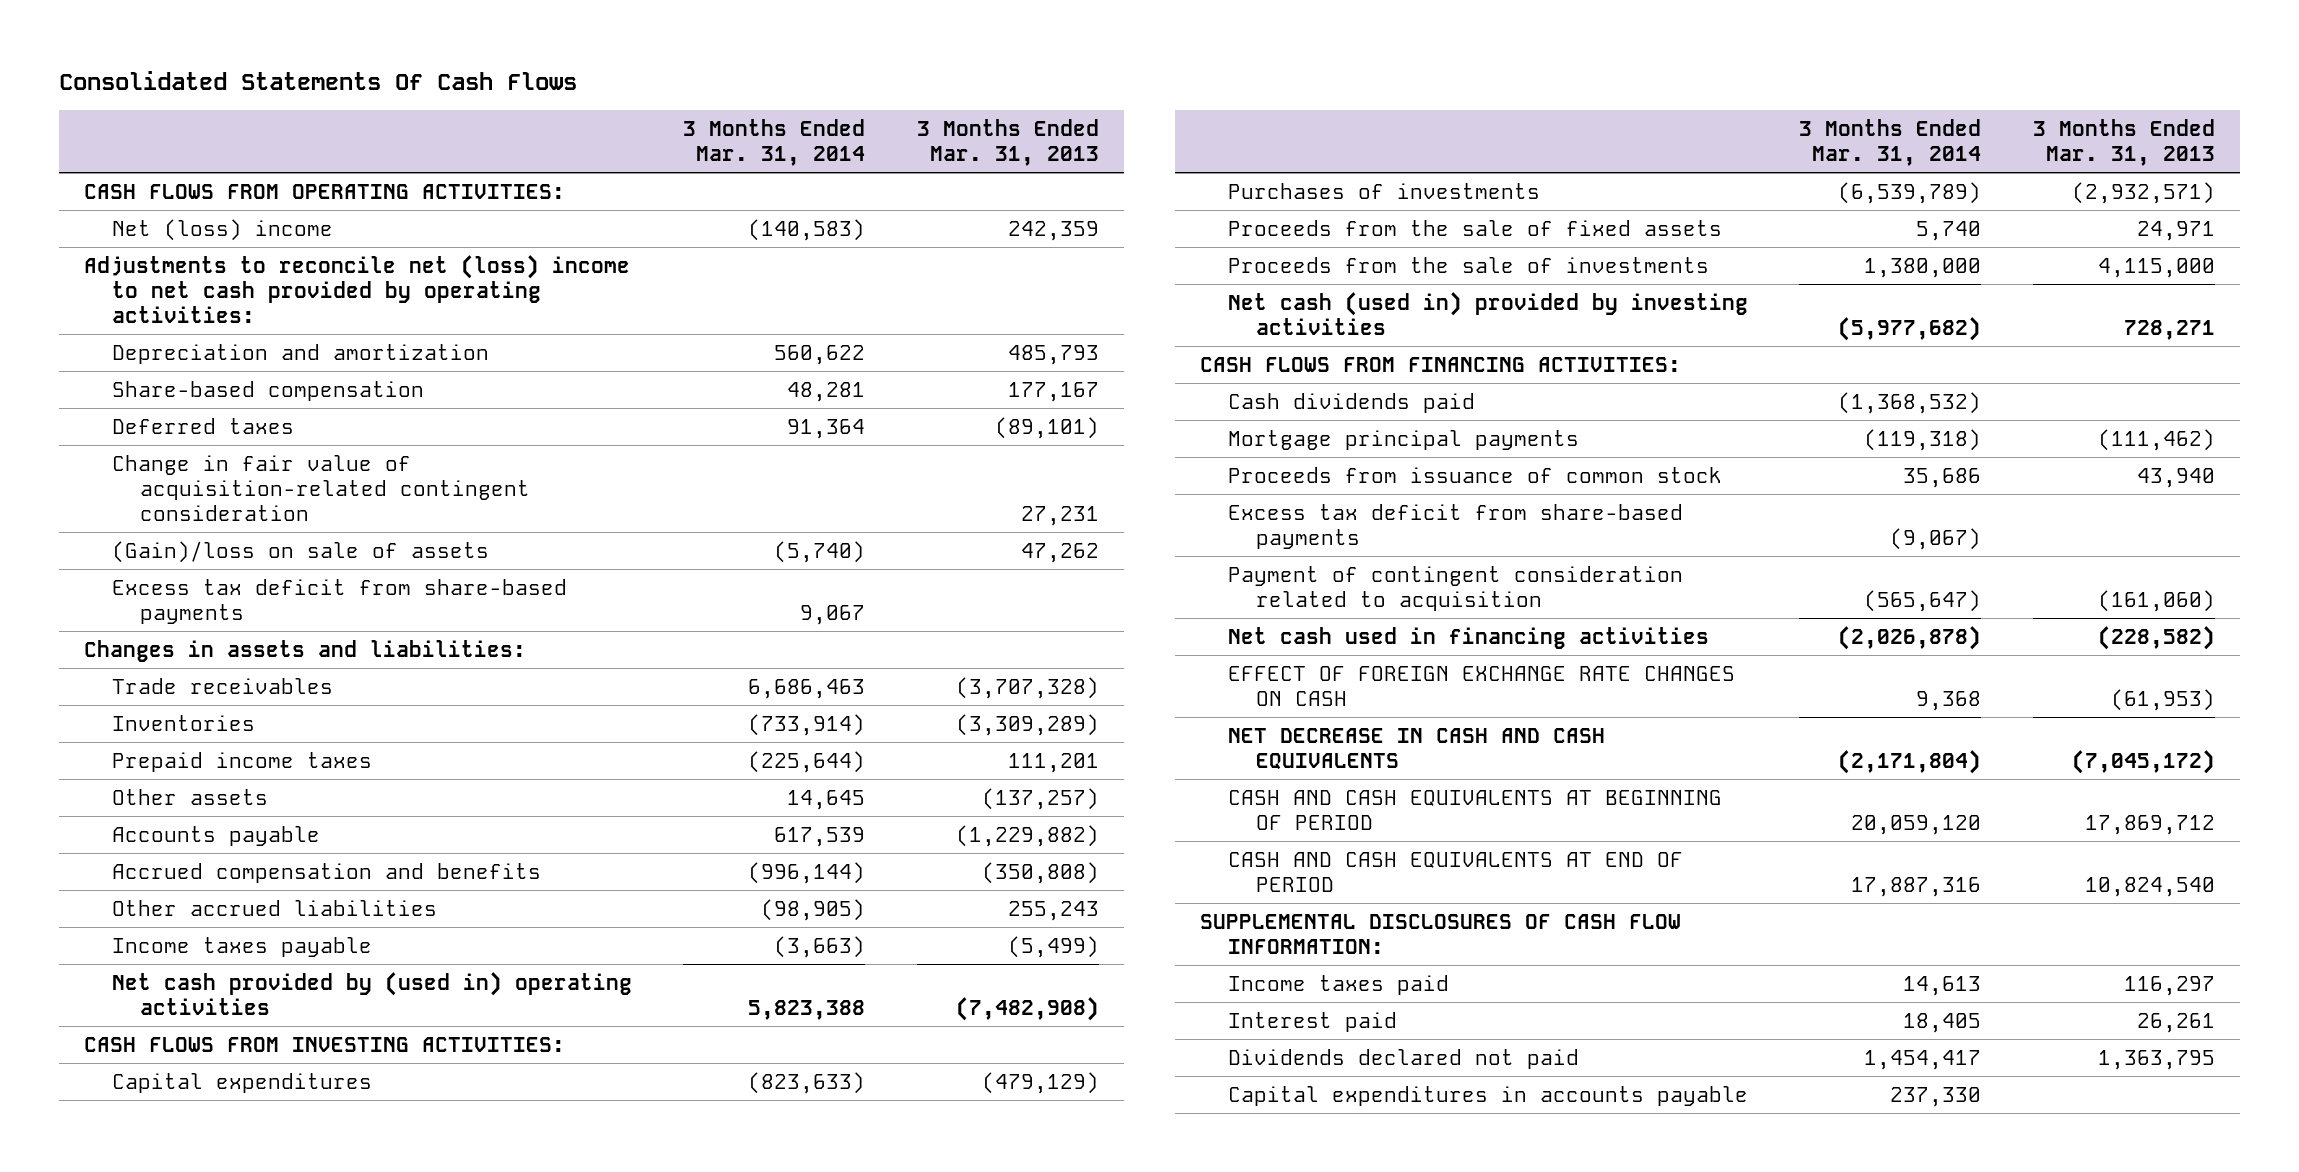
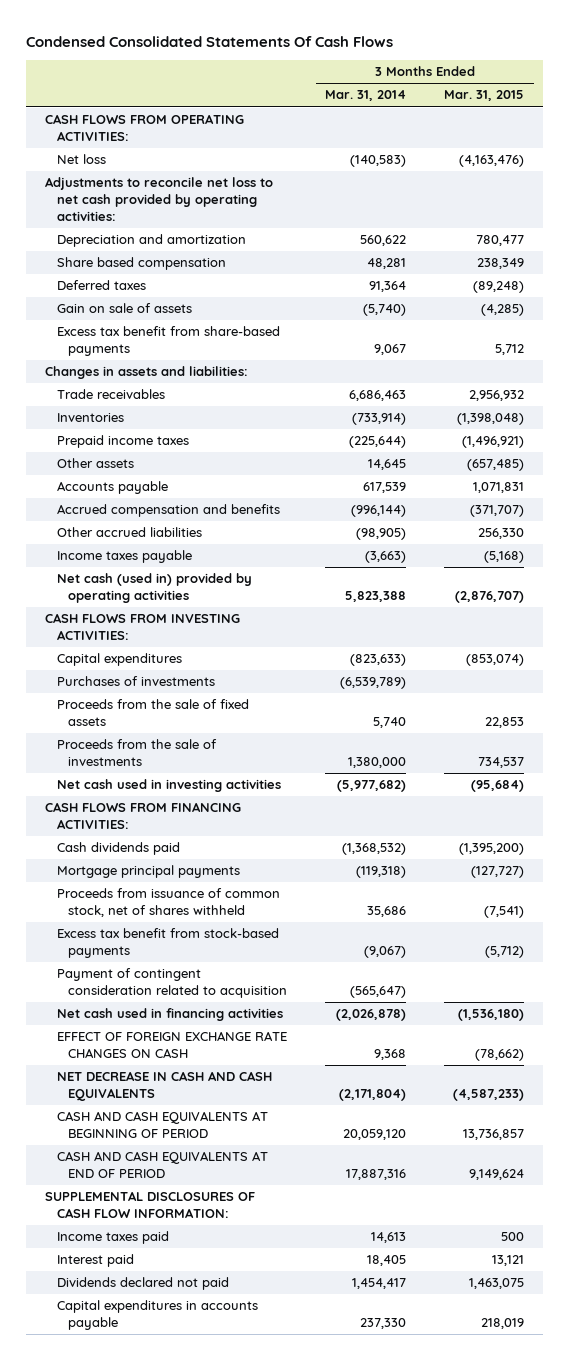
[58,71,577,91] Consolidated Statements Of Cash Flows -> [26,35,394,47] Condensed Consolidated Statements Of Cash Flows
[916,118,1099,167] 3 Months Ended Mar. 31, 2013 -> none
none -> [444,90,525,102] Mar. 31, 2015
[112,218,334,241] Net (loss) income -> [56,154,106,165] Net loss
[84,254,631,323] Adjustments to reconcile net (loss) income to net cash provided by operating activities: -> [45,177,274,222] Adjustments to reconcile net loss to net cash provided by operating activities:
[112,380,425,401] Share-based compensation -> [56,257,226,271] Share based compensation
[112,454,530,521] Change in fair value of acquisition-related contingent consideration -> none
[112,540,490,563] (Gain)/loss on sale of assets -> [56,303,192,314] Gain on sale of assets
[112,578,568,624] Excess tax deficit from share-based payments -> [56,326,280,357] Excess tax benefit from share-based payments
[112,971,633,1015] Net cash provided by (used in) operating activities -> [56,573,252,604] Net cash (used in) provided by operating activities
[1228,291,1749,335] Net cash (used in) provided by investing activities -> [56,779,281,793] Net cash used in investing activities
[1228,466,1723,483] Proceeds from issuance of common stock -> [56,888,280,918] Proceeds from issuance of common stock, net of shares withheld
[1228,503,1684,549] Excess tax deficit from share-based payments -> [56,928,279,959] Excess tax benefit from stock-based payments

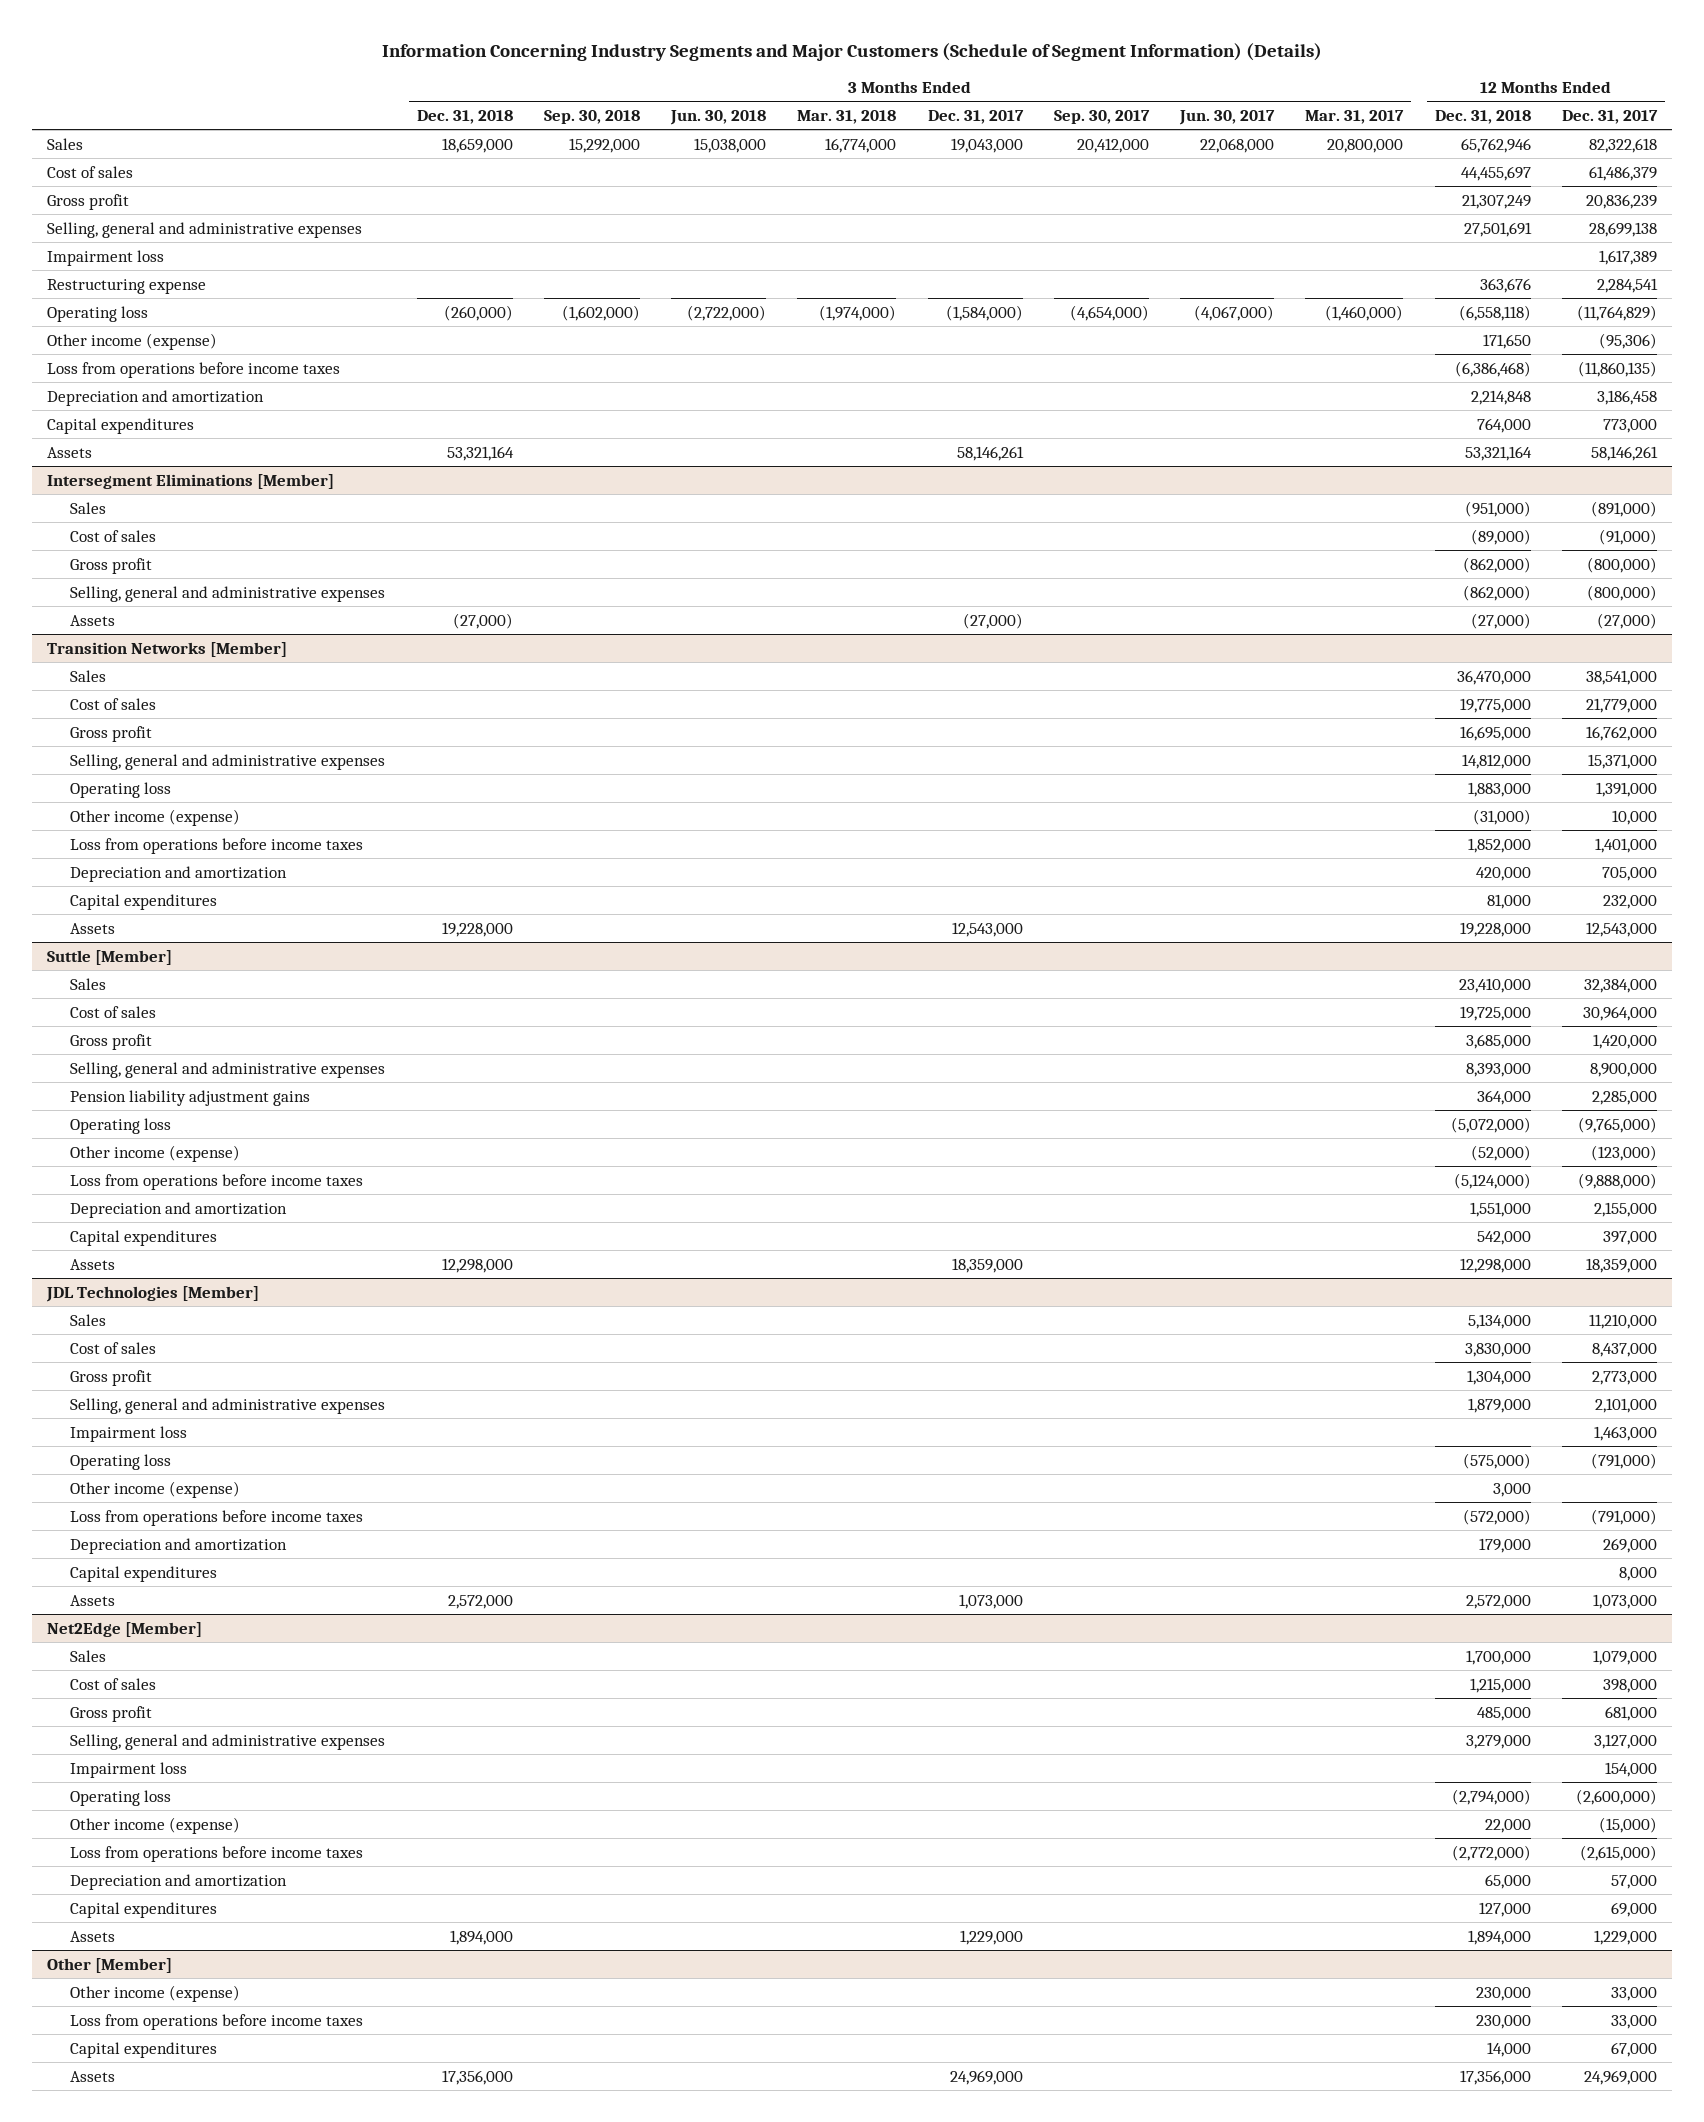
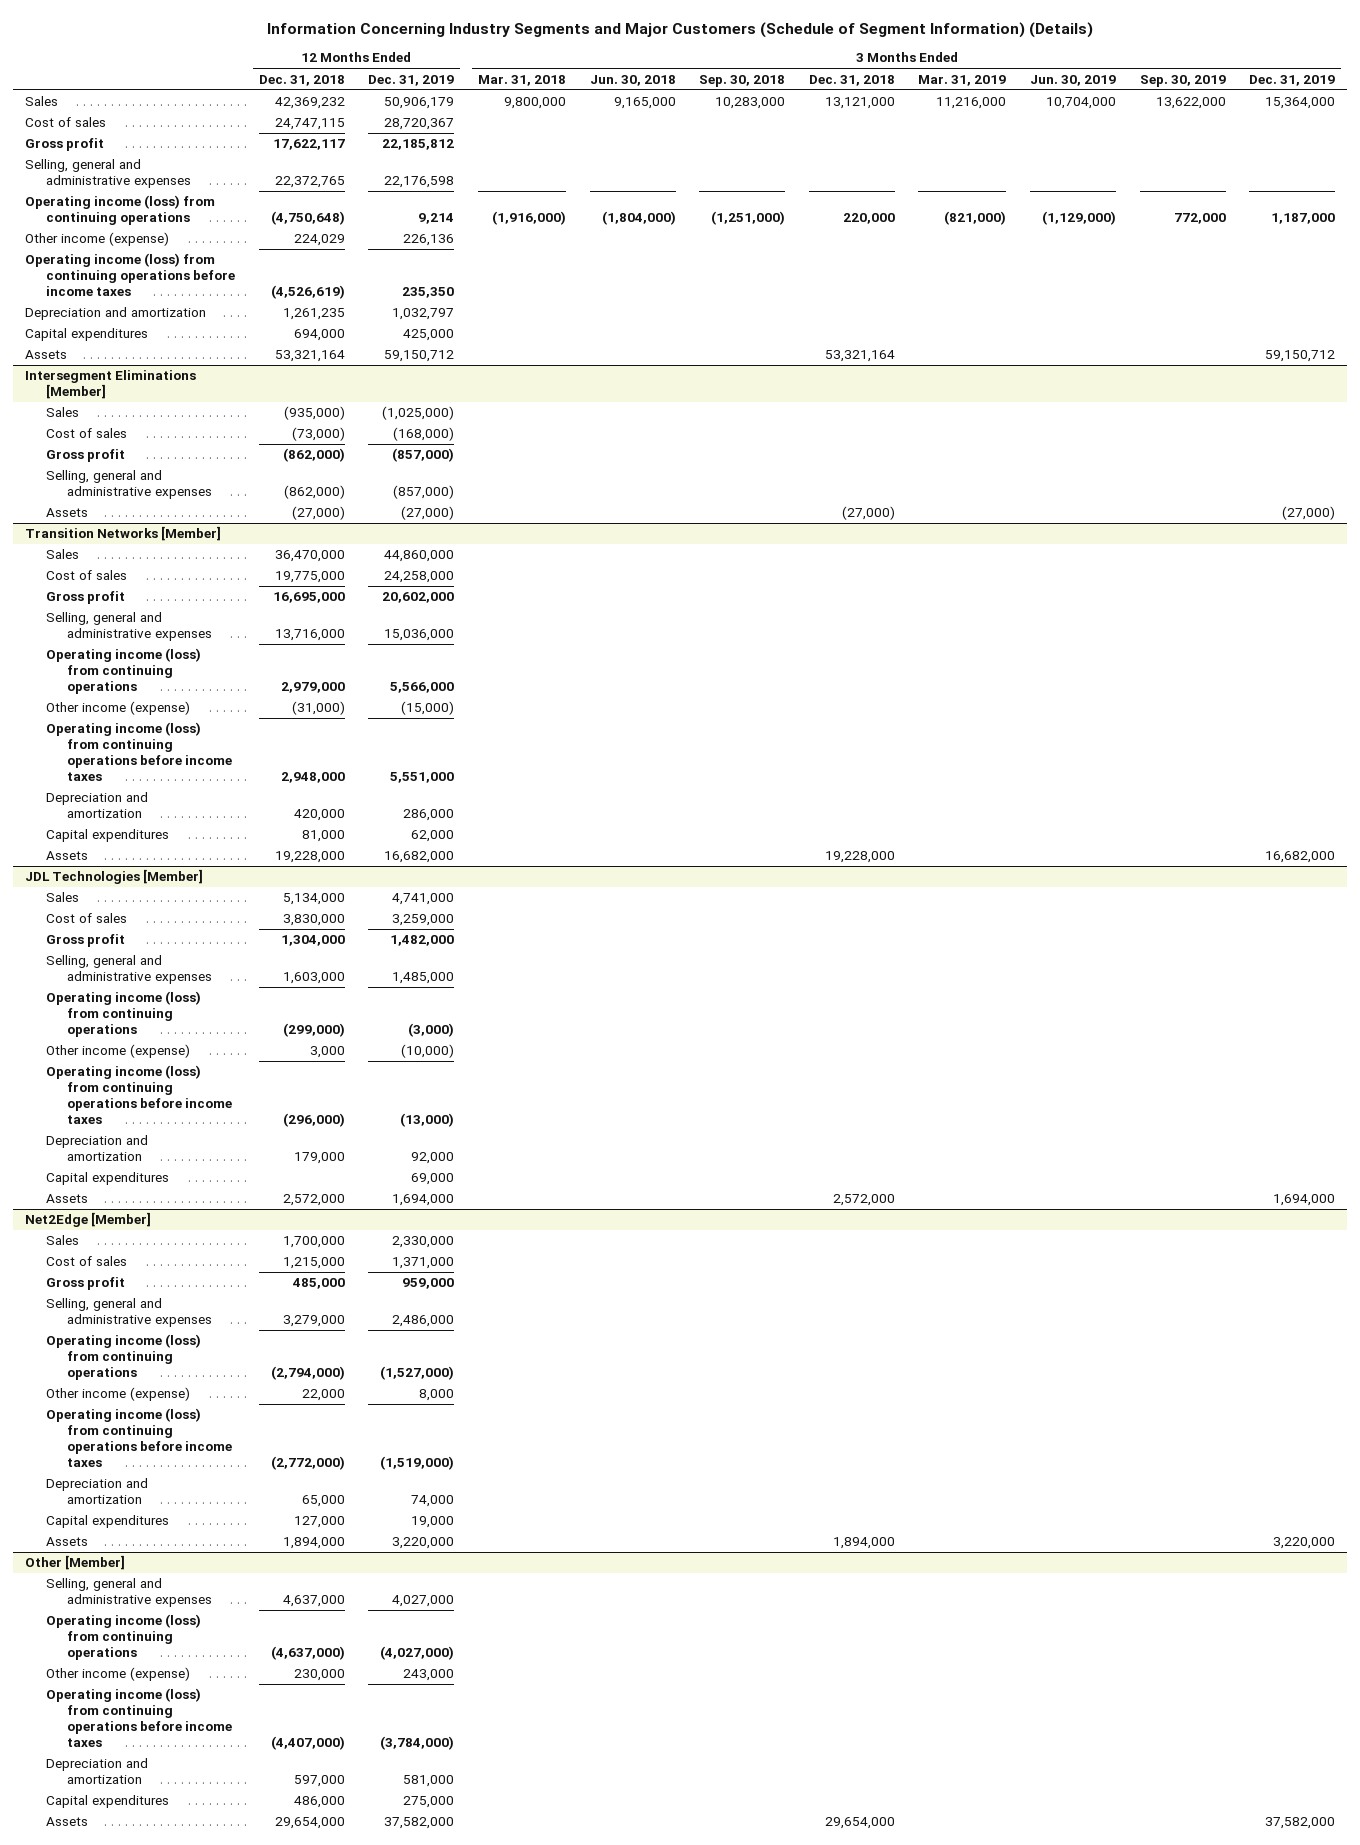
[927,110,1024,125] Dec. 31, 2017 -> none
[1053,110,1150,125] Sep. 30, 2017 -> none
[1179,110,1276,126] Jun. 30, 2017 -> none
[1305,110,1405,125] Mar. 31, 2017 -> none
[1561,110,1658,125] Dec. 31, 2017 -> none
none -> [368,74,455,86] Dec. 31, 2019
none -> [918,74,1007,86] Mar. 31, 2019
none -> [1030,74,1117,86] Jun. 30, 2019
none -> [1139,74,1226,87] Sep. 30, 2019
none -> [1249,74,1336,86] Dec. 31, 2019
[47,249,165,266] Impairment loss -> none
[47,278,207,294] Restructuring expense -> none
[441,137,513,153] 18,659,000 -> [824,97,895,110] 13,121,000
[568,137,640,153] 15,292,000 -> [715,97,786,110] 10,283,000
[694,137,767,153] 15,038,000 -> [613,97,676,110] 9,165,000
[825,137,897,153] 16,774,000 -> [503,97,566,110] 9,800,000
[1460,137,1531,153] 65,762,946 -> [274,97,345,110] 42,369,232
[1460,165,1531,181] 44,455,697 -> [274,118,345,131] 24,747,115
[1461,193,1531,209] 21,307,249 -> [272,139,345,151] 17,622,117
[1463,221,1532,237] 27,501,691 -> [274,176,345,189] 22,372,765
[47,305,149,322] Operating loss -> [24,195,215,226] Operating income (loss) from continuing operations
[443,304,513,321] (260,000) -> [842,213,895,225] 220,000
[561,304,640,321] (1,602,000) -> [711,211,786,226] (1,251,000)
[687,304,767,321] (2,722,000) -> [601,211,676,226] (1,804,000)
[819,304,897,321] (1,974,000) -> [491,211,566,226] (1,916,000)
[1458,304,1531,321] (6,558,118) -> [270,211,345,226] (4,750,648)
[1482,333,1531,349] 171,650 -> [293,234,345,247] 224,029
[47,361,341,378] Loss from operations before income taxes -> [24,253,235,297] Operating income (loss) from continuing operations before income taxes
[1454,360,1531,377] (6,386,468) -> [270,285,345,300] (4,526,619)
[1470,389,1531,405] 2,214,848 -> [282,308,345,321] 1,261,235
[1476,417,1531,433] 764,000 -> [293,329,345,342] 694,000
[1464,500,1531,517] (951,000) -> [283,406,345,421] (935,000)
[1470,528,1531,545] (89,000) -> [291,427,345,442] (73,000)
[1461,753,1531,769] 14,812,000 -> [274,629,345,642] 13,716,000
[70,781,172,798] Operating loss -> [45,648,201,695] Operating income (loss) from continuing operations
[1467,781,1531,797] 1,883,000 -> [280,682,345,694] 2,979,000
[70,837,364,854] Loss from operations before income taxes -> [45,722,232,782] Operating income (loss) from continuing operations before income taxes
[1467,837,1531,853] 1,852,000 -> [280,772,345,784] 2,948,000
[47,949,173,965] Suttle [Member] -> none
[70,977,107,990] Sales -> none
[70,1005,157,1018] Cost of sales -> none
[70,1033,153,1050] Gross profit -> none
[70,1061,386,1078] Selling, general and administrative expenses -> none
[70,1089,311,1106] Pension liability adjustment gains -> none
[70,1117,172,1134] Operating loss -> none
[70,1144,241,1162] Other income (expense) -> none
[70,1173,364,1190] Loss from operations before income taxes -> none
[70,1201,288,1218] Depreciation and amortization -> none
[70,1229,218,1246] Capital expenditures -> none
[70,1258,116,1270] Assets -> none
[70,1425,188,1442] Impairment loss -> none
[1467,1397,1531,1413] 1,879,000 -> [282,972,345,985] 1,603,000
[70,1453,172,1470] Operating loss -> [45,991,201,1038] Operating income (loss) from continuing operations
[1462,1452,1531,1469] (575,000) -> [282,1023,345,1038] (299,000)
[70,1509,364,1526] Loss from operations before income taxes -> [45,1065,232,1125] Operating income (loss) from continuing operations before income taxes
[1462,1508,1531,1525] (572,000) -> [282,1113,345,1128] (296,000)
[70,1761,188,1778] Impairment loss -> none
[70,1789,172,1806] Operating loss -> [45,1334,201,1381] Operating income (loss) from continuing operations
[70,1845,364,1862] Loss from operations before income taxes -> [45,1408,232,1468] Operating income (loss) from continuing operations before income taxes
none -> [45,1578,212,1608] Selling, general and administrative expenses
none -> [45,1614,201,1661] Operating income (loss) from continuing operations
[70,2013,364,2030] Loss from operations before income taxes -> [45,1688,232,1748] Operating income (loss) from continuing operations before income taxes
[1475,2014,1531,2029] 230,000 -> [270,1736,345,1751] (4,407,000)
none -> [45,1758,148,1785] Depreciation and amortization
[1486,2041,1531,2057] 14,000 -> [293,1796,345,1809] 486,000
[441,2069,513,2085] 17,356,000 -> [824,1817,895,1830] 29,654,000
[1459,2069,1531,2085] 17,356,000 -> [274,1817,345,1830] 29,654,000

